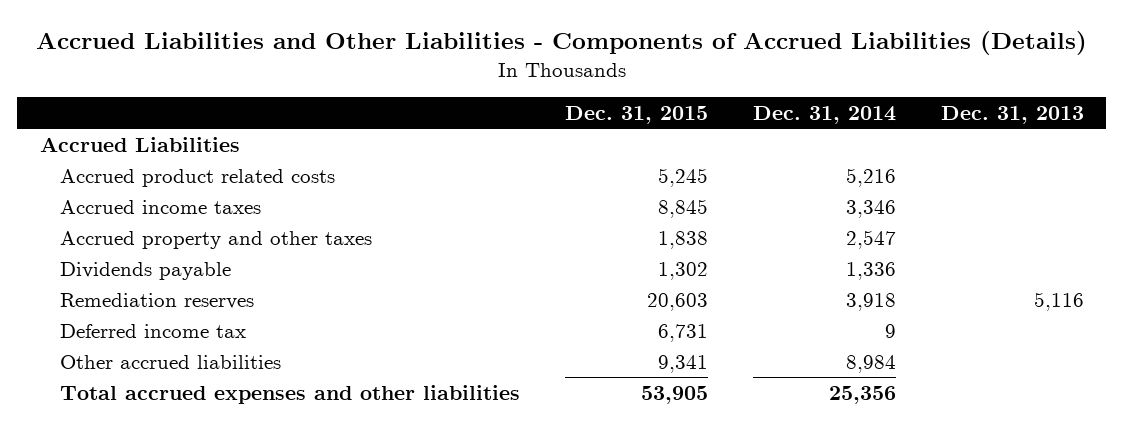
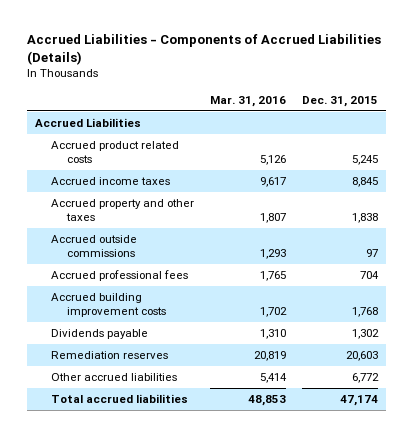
[35,30,1087,55] Accrued Liabilities and Other Liabilities - Components of Accrued Liabilities (Details) -> [26,34,381,65] Accrued Liabilities - Components of Accrued Liabilities (Details)
[752,105,896,124] Dec. 31, 2014 -> none
[940,105,1084,124] Dec. 31, 2013 -> none
none -> [210,95,287,107] Mar. 31, 2016
none -> [50,235,137,258] Accrued outside commissions
none -> [50,270,188,282] Accrued professional fees
none -> [50,293,167,318] Accrued building improvement costs
[60,323,247,338] Deferred income tax -> none
[658,354,709,373] 9,341 -> [352,373,380,384] 6,772
[60,384,521,404] Total accrued expenses and other liabilities -> [50,394,188,404] Total accrued liabilities
[641,385,709,404] 53,905 -> [340,395,379,407] 47,174

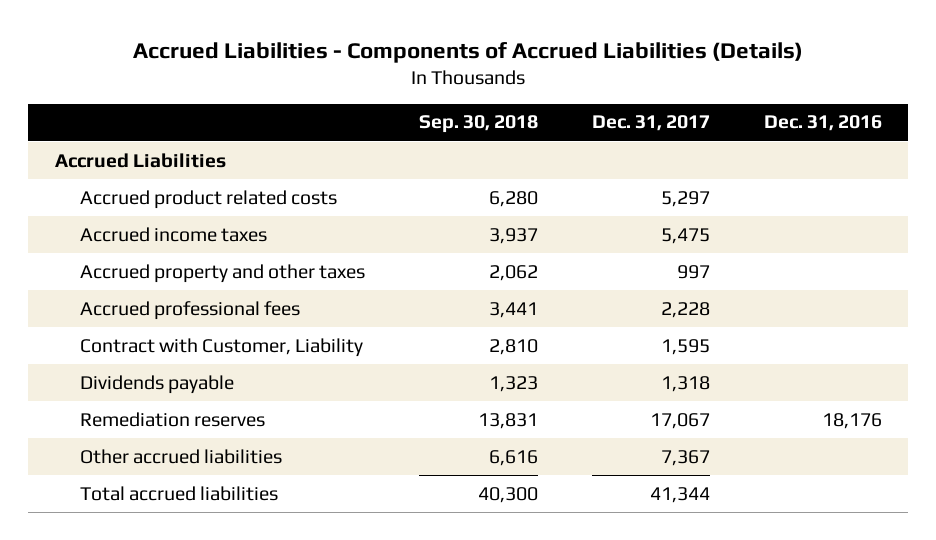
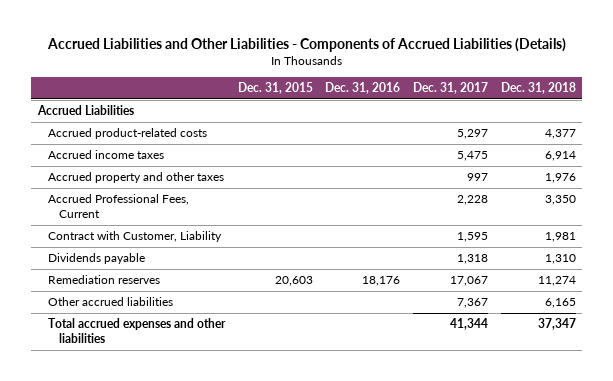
[133,42,804,64] Accrued Liabilities - Components of Accrued Liabilities (Details) -> [46,38,566,53] Accrued Liabilities and Other Liabilities - Components of Accrued Liabilities (Details)
[419,115,539,134] Sep. 30, 2018 -> none
none -> [237,82,313,95] Dec. 31, 2015
none -> [500,82,576,95] Dec. 31, 2018
[80,189,338,209] Accrued product related costs -> [48,128,208,140] Accrued product-related costs
[80,300,301,320] Accrued professional fees -> [48,194,190,218] Accrued Professional Fees, Current
[80,485,279,501] Total accrued liabilities -> [48,318,227,343] Total accrued expenses and other liabilities

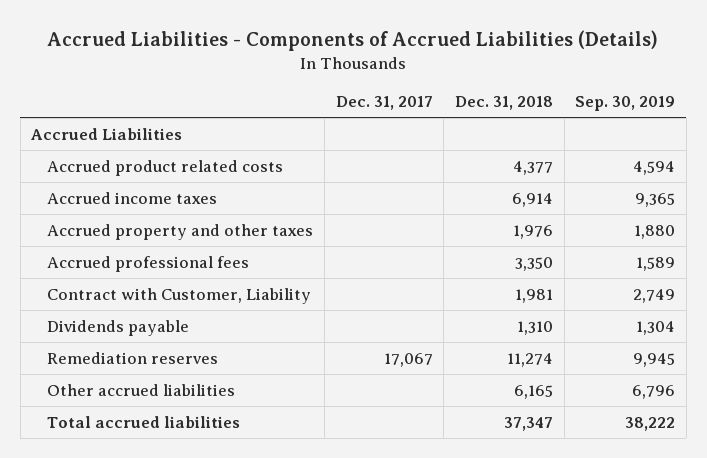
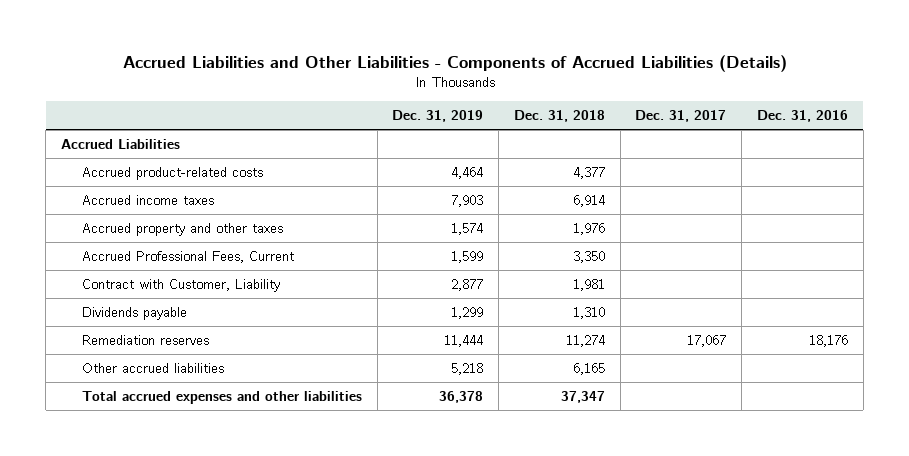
[47,30,659,52] Accrued Liabilities - Components of Accrued Liabilities (Details) -> [122,54,787,72] Accrued Liabilities and Other Liabilities - Components of Accrued Liabilities (Details)
[575,96,676,112] Sep. 30, 2019 -> none
none -> [392,110,484,123] Dec. 31, 2019
none -> [757,110,849,123] Dec. 31, 2016
[47,159,284,176] Accrued product related costs -> [81,166,263,180] Accrued product-related costs
[47,255,250,272] Accrued professional fees -> [81,250,294,263] Accrued Professional Fees, Current
[47,415,241,428] Total accrued liabilities -> [81,390,362,404] Total accrued expenses and other liabilities

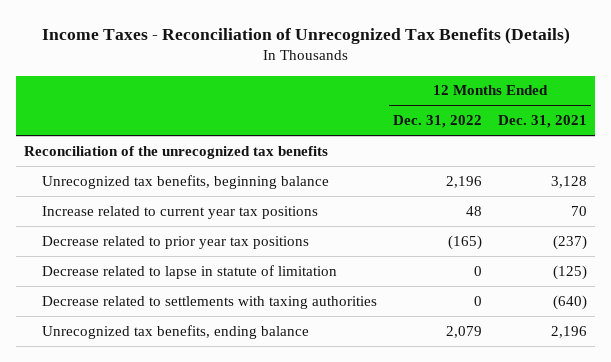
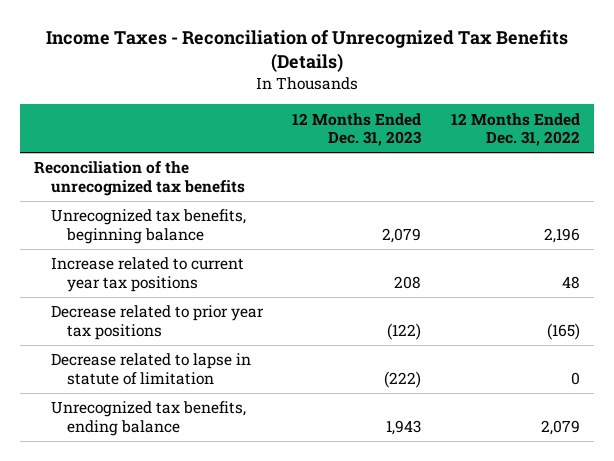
[497,115,587,129] Dec. 31, 2021 -> none
none -> [292,112,423,147] 12 Months Ended Dec. 31, 2023
[41,295,377,309] Decrease related to settlements with taxing authorities -> none

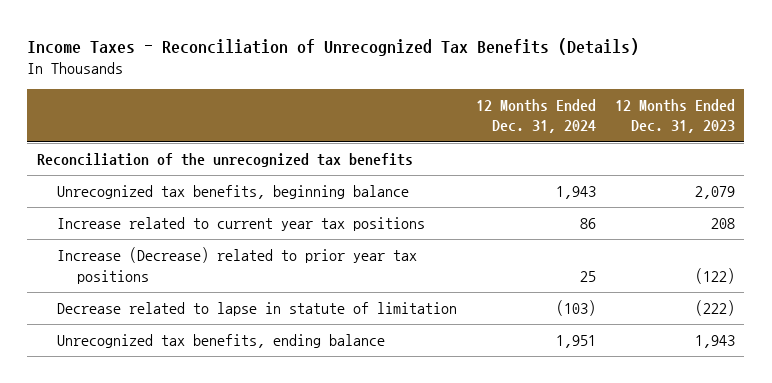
[450,112,580,147] 12 Months Ended Dec. 31, 2022 -> none
none -> [475,99,596,134] 12 Months Ended Dec. 31, 2024
[50,305,264,340] Decrease related to prior year tax positions -> [56,247,417,284] Increase (Decrease) related to prior year tax positions

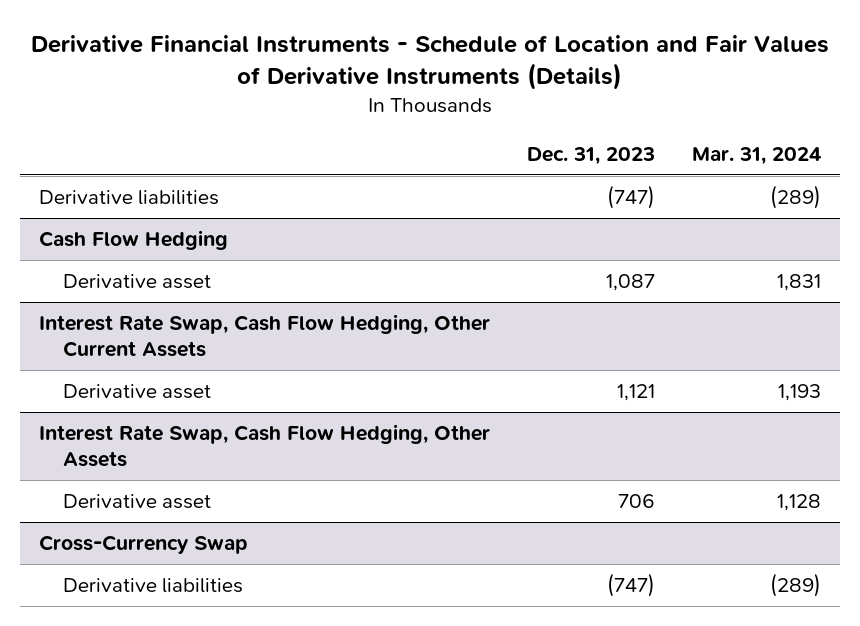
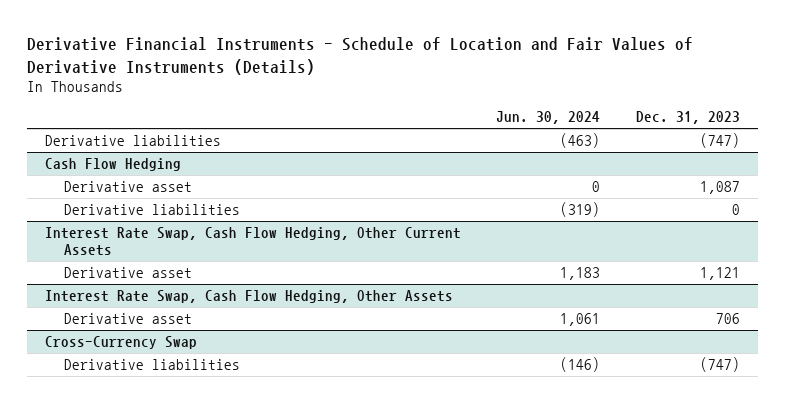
[692,147,822,166] Mar. 31, 2024 -> none
none -> [496,111,601,125] Jun. 30, 2024
none -> [64,204,241,216] Derivative liabilities

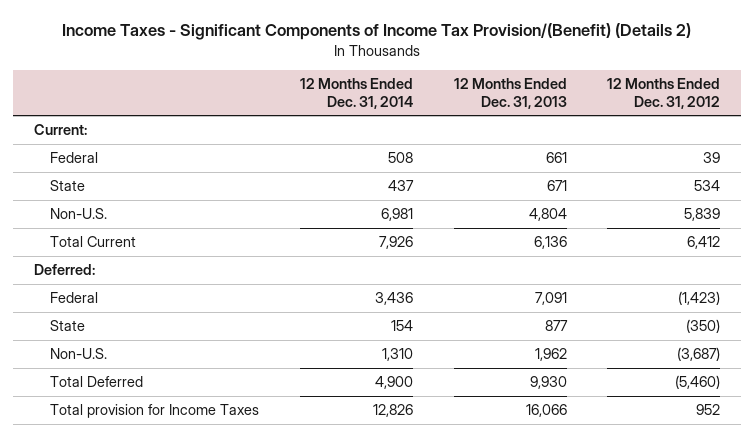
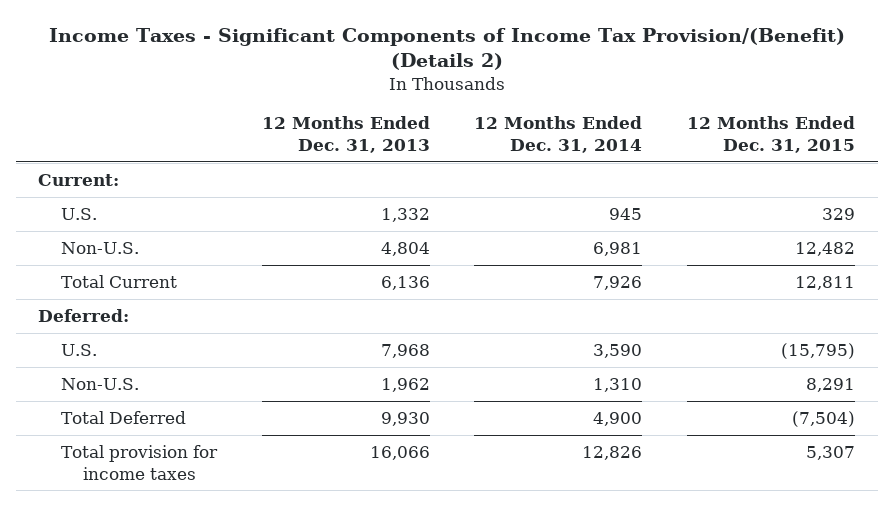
[607,78,721,109] 12 Months Ended Dec. 31, 2012 -> none
none -> [687,116,856,153] 12 Months Ended Dec. 31, 2015
[50,152,99,164] Federal -> none
[50,180,86,192] State -> none
none -> [60,208,97,221] U.S.
[50,292,99,304] Federal -> none
[50,320,86,332] State -> none
none -> [60,344,97,357] U.S.
[50,404,260,419] Total provision for Income Taxes -> [60,445,218,480] Total provision for income taxes

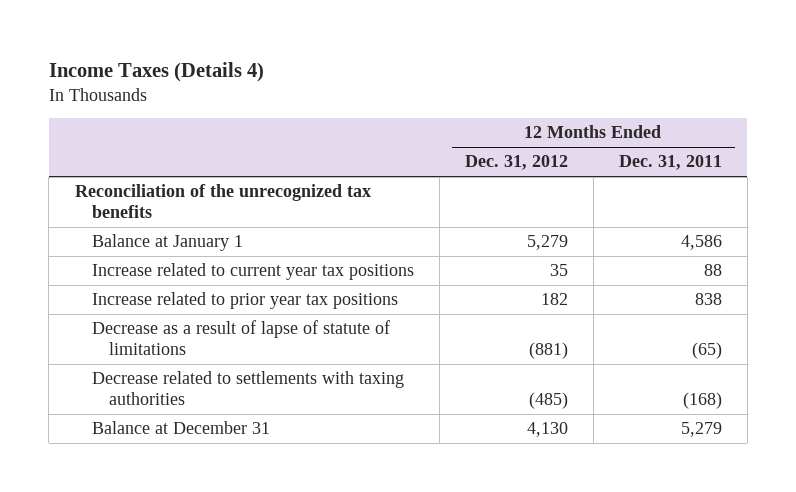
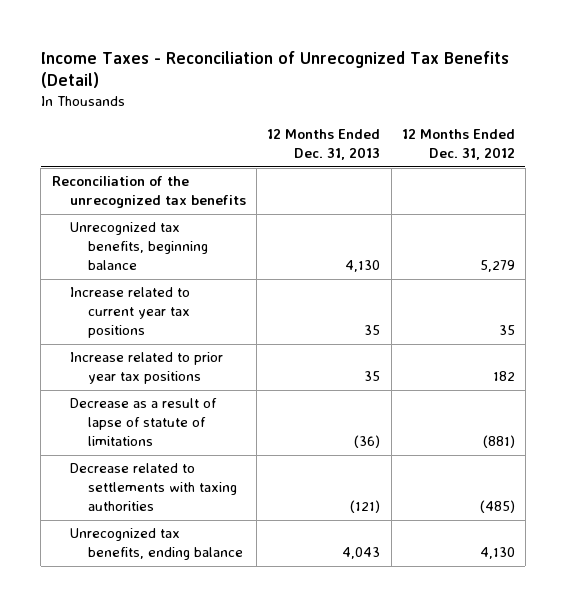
[48,61,264,82] Income Taxes (Details 4) -> [40,50,509,89] Income Taxes - Reconciliation of Unrecognized Tax Benefits (Detail)
[618,155,722,171] Dec. 31, 2011 -> none
none -> [267,129,381,160] 12 Months Ended Dec. 31, 2013
[91,234,243,252] Balance at January 1 -> [69,222,209,271] Unrecognized tax benefits, beginning balance
[91,421,270,435] Balance at December 31 -> [69,528,244,561] Unrecognized tax benefits, ending balance

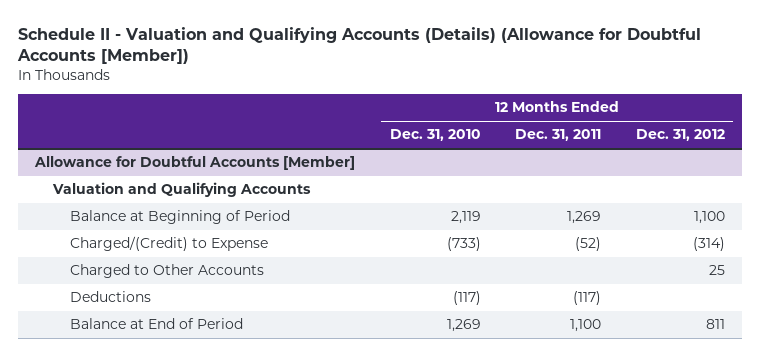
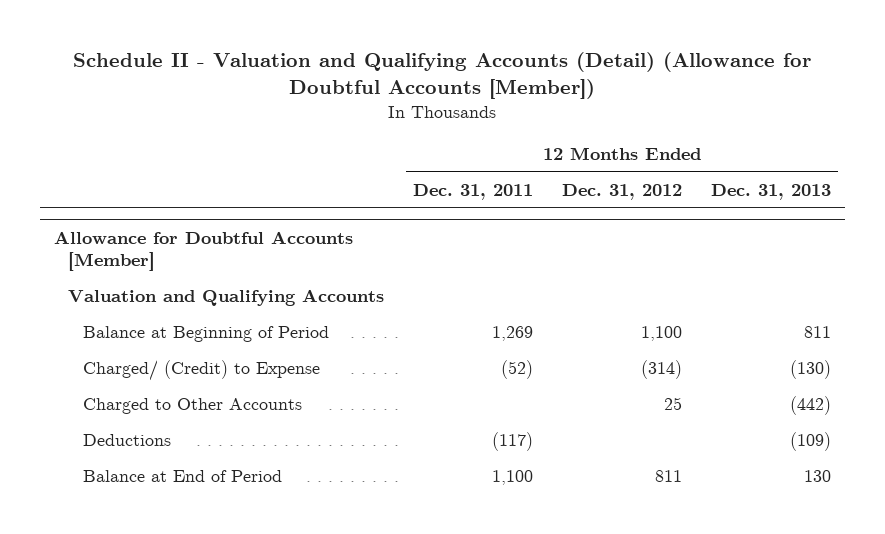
[17,26,702,65] Schedule II - Valuation and Qualifying Accounts (Details) (Allowance for Doubtful Accounts [Member]) -> [73,52,812,100] Schedule II - Valuation and Qualifying Accounts (Detail) (Allowance for Doubtful Accounts [Member])
[389,129,481,142] Dec. 31, 2010 -> none
none -> [710,183,831,200] Dec. 31, 2013
[69,236,268,252] Charged/(Credit) to Expense -> [82,360,320,382] Charged/ (Credit) to Expense

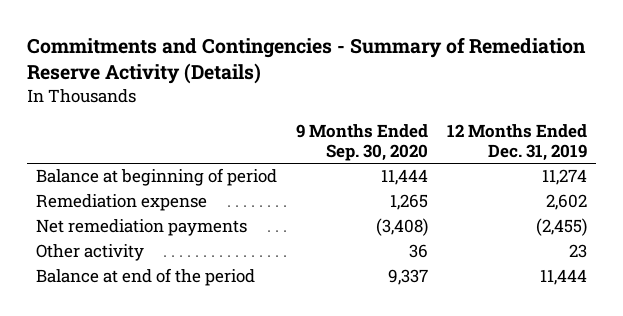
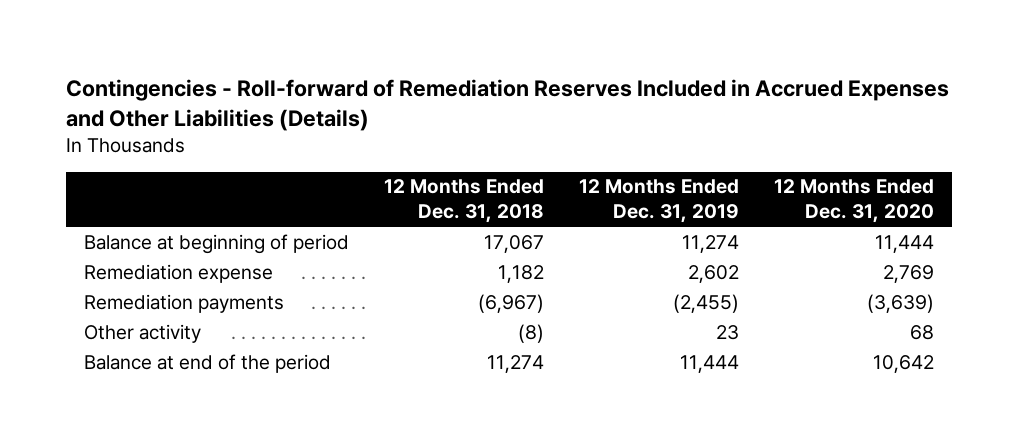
[26,36,586,85] Commitments and Contingencies - Summary of Remediation Reserve Activity (Details) -> [66,79,950,132] Contingencies - Roll-forward of Remediation Reserves Included in Accrued Expenses and Other Liabilities (Details)
[295,124,428,161] 9 Months Ended Sep. 30, 2020 -> none
none -> [383,179,544,224] 12 Months Ended Dec. 31, 2018
none -> [774,179,935,224] 12 Months Ended Dec. 31, 2020
[36,219,248,237] Net remediation payments -> [83,293,284,313] Remediation payments

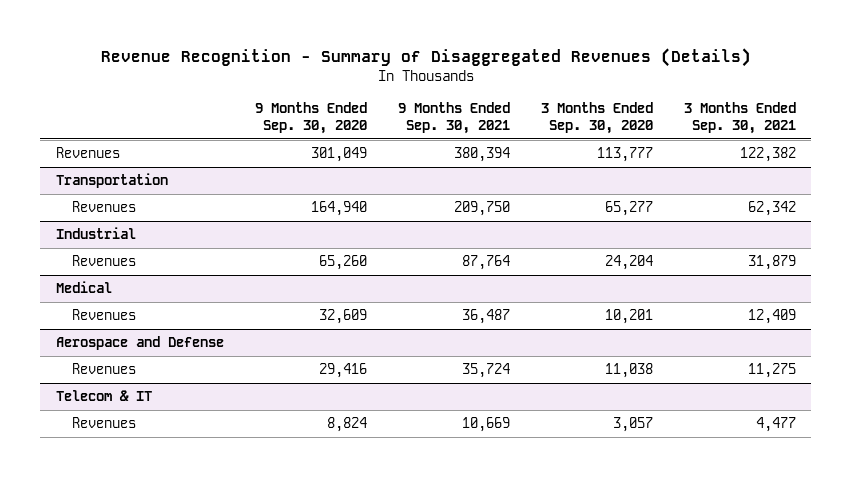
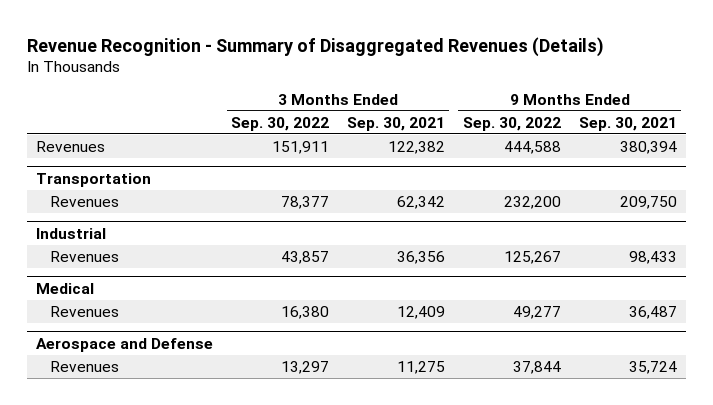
[254,101,367,135] 9 Months Ended Sep. 30, 2020 -> none
[540,101,653,135] 3 Months Ended Sep. 30, 2020 -> none
none -> [231,116,330,131] Sep. 30, 2022
none -> [462,116,561,131] Sep. 30, 2022
[461,255,510,271] 87,764 -> [628,250,677,264] 98,433
[747,255,796,271] 31,879 -> [396,250,445,264] 36,356
[55,390,152,402] Telecom & IT -> none
[71,417,136,429] Revenues -> none

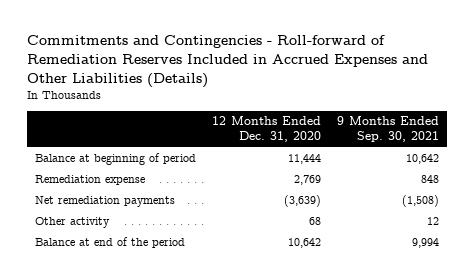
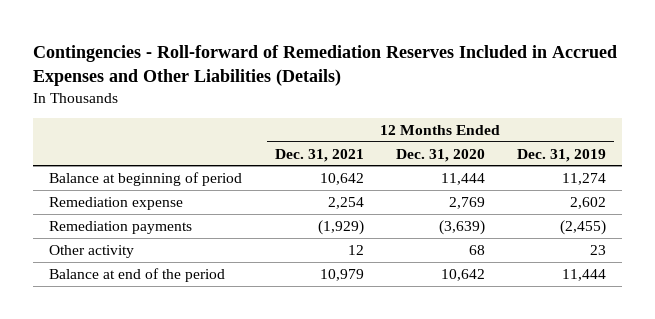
[26,35,428,88] Commitments and Contingencies - Roll-forward of Remediation Reserves Included in Accrued Expenses and Other Liabilities (Details) -> [33,44,618,86] Contingencies - Roll-forward of Remediation Reserves Included in Accrued Expenses and Other Liabilities (Details)
[337,116,440,142] 9 Months Ended Sep. 30, 2021 -> none
none -> [274,148,364,162] Dec. 31, 2021
none -> [516,148,606,162] Dec. 31, 2019
[34,195,175,207] Net remediation payments -> [49,220,193,234] Remediation payments

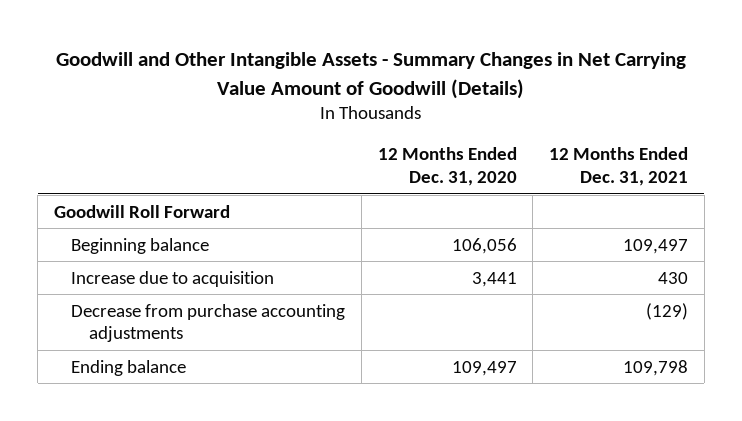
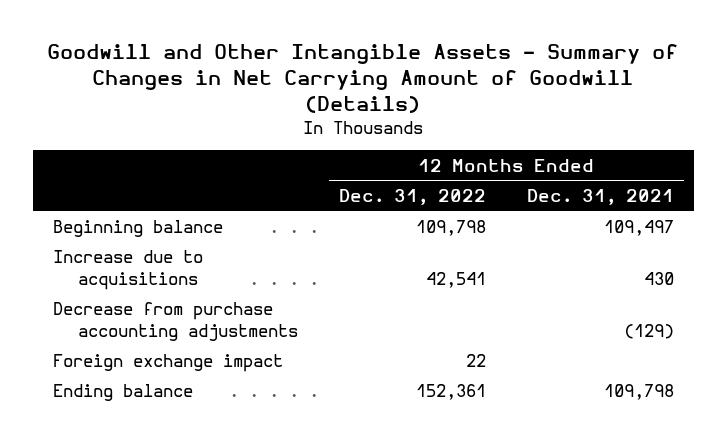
[56,52,687,99] Goodwill and Other Intangible Assets - Summary Changes in Net Carrying Value Amount of Goodwill (Details) -> [47,43,679,113] Goodwill and Other Intangible Assets - Summary of Changes in Net Carrying Amount of Goodwill (Details)
[377,147,517,186] 12 Months Ended Dec. 31, 2020 -> none
none -> [338,189,486,206] Dec. 31, 2022
[54,204,231,218] Goodwill Roll Forward -> none
[71,270,275,287] Increase due to acquisition -> [52,250,203,291] Increase due to acquisitions
none -> [52,354,283,373] Foreign exchange impact

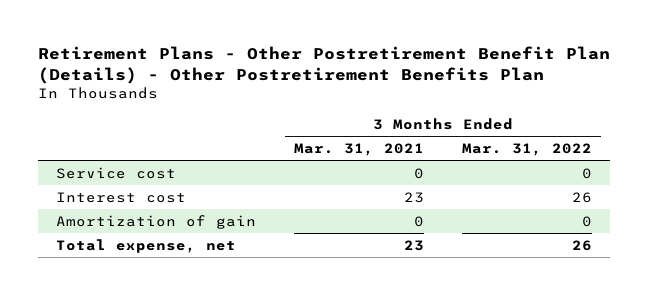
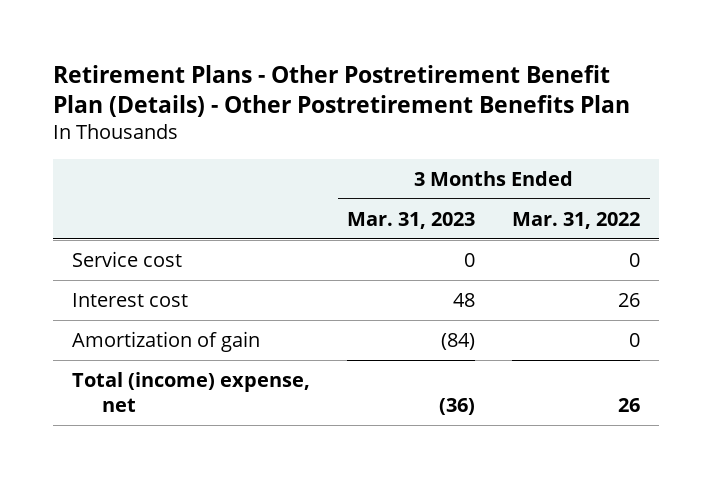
[293,142,424,156] Mar. 31, 2021 -> none
none -> [346,211,475,229] Mar. 31, 2023
[56,238,237,253] Total expense, net -> [71,371,310,412] Total (income) expense, net

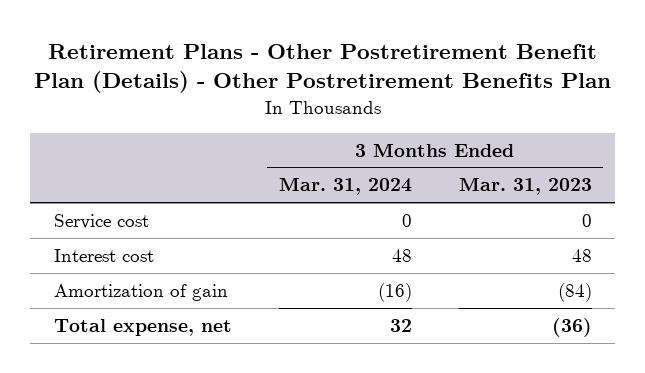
[512,211,641,229] Mar. 31, 2022 -> none
none -> [278,177,412,196] Mar. 31, 2024
[71,371,310,412] Total (income) expense, net -> [53,318,232,336] Total expense, net

